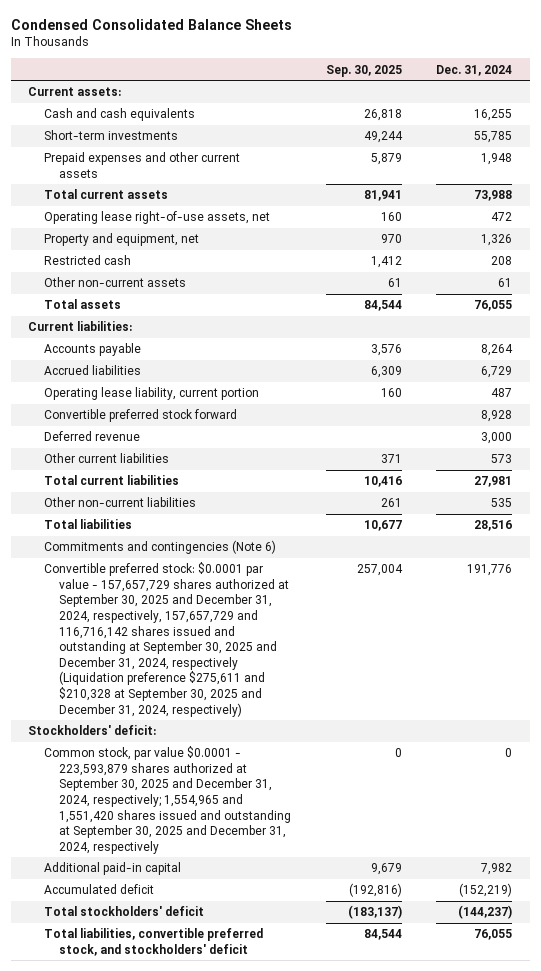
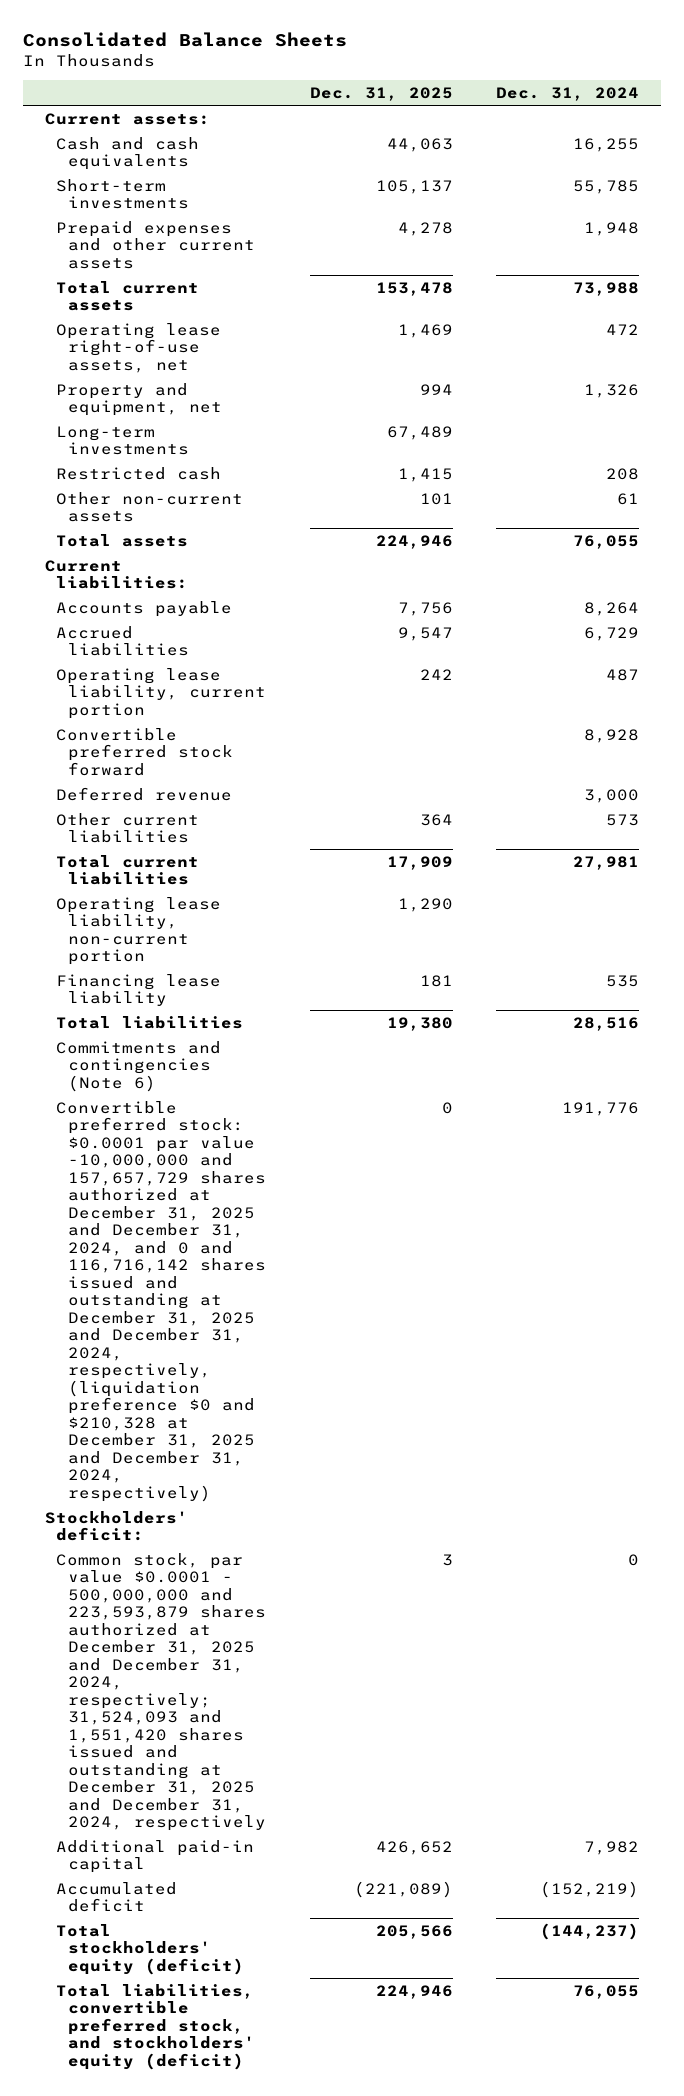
[10,18,292,30] Condensed Consolidated Balance Sheets -> [22,31,347,47] Consolidated Balance Sheets
[325,64,402,77] Sep. 30, 2025 -> none
none -> [309,87,453,102] Dec. 31, 2025
none -> [56,425,190,456] Long-term investments
none -> [56,896,222,966] Operating lease liability, non-current portion
[43,497,196,508] Other non-current liabilities -> [56,973,222,1007] Financing lease liability
[43,562,289,717] Convertible preferred stock: $0.0001 par value - 157,657,729 shares authorized at September 30, 2025 and December 31, 2024, respectively, 157,657,729 and 116,716,142 shares issued and outstanding at September 30, 2025 and December 31, 2024, respectively (Liquidation preference $275,611 and $210,328 at September 30, 2025 and December 31, 2024, respectively) -> [56,1100,267,1502] Convertible preferred stock: $0.0001 par value -10,000,000 and 157,657,729 shares authorized at December 31, 2025 and December 31, 2024, and 0 and 116,716,142 shares issued and outstanding at December 31, 2025 and December 31, 2024, respectively, (liquidation preference $0 and $210,328 at December 31, 2025 and December 31, 2024, respectively)
[43,746,291,854] Common stock, par value $0.0001 - 223,593,879 shares authorized at September 30, 2025 and December 31, 2024, respectively; 1,554,965 and 1,551,420 shares issued and outstanding at September 30, 2025 and December 31, 2024, respectively -> [56,1552,267,1832] Common stock, par value $0.0001 - 500,000,000 and 223,593,879 shares authorized at December 31, 2025 and December 31, 2024, respectively; 31,524,093 and 1,551,420 shares issued and outstanding at December 31, 2025 and December 31, 2024, respectively
[43,906,204,917] Total stockholders' deficit -> [56,1923,245,1975] Total stockholders' equity (deficit)
[43,928,263,956] Total liabilities, convertible preferred stock, and stockholders' deficit -> [56,1983,256,2070] Total liabilities, convertible preferred stock, and stockholders' equity (deficit)

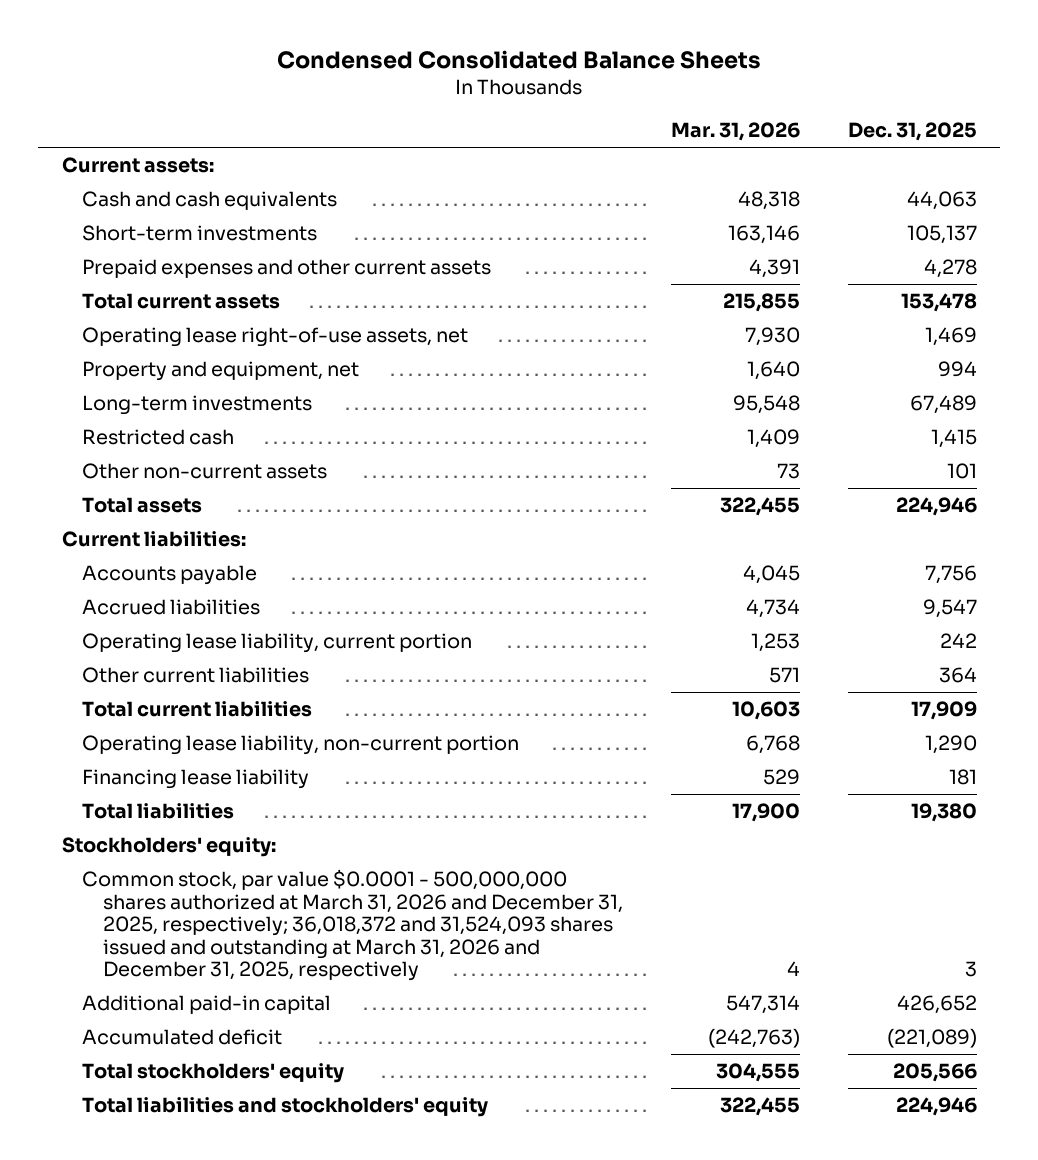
[22,31,347,47] Consolidated Balance Sheets -> [277,49,762,69] Condensed Consolidated Balance Sheets
[496,87,640,102] Dec. 31, 2024 -> none
none -> [670,122,800,142] Mar. 31, 2026
[56,727,234,776] Convertible preferred stock forward -> none
[56,786,233,801] Deferred revenue -> none
[56,1040,222,1092] Commitments and contingencies (Note 6) -> none
[56,1100,267,1502] Convertible preferred stock: $0.0001 par value -10,000,000 and 157,657,729 shares authorized at December 31, 2025 and December 31, 2024, and 0 and 116,716,142 shares issued and outstanding at December 31, 2025 and December 31, 2024, respectively, (liquidation preference $0 and $210,328 at December 31, 2025 and December 31, 2024, respectively) -> none
[44,1510,188,1542] Stockholders' deficit: -> [61,837,276,858] Stockholders' equity:
[56,1552,267,1832] Common stock, par value $0.0001 - 500,000,000 and 223,593,879 shares authorized at December 31, 2025 and December 31, 2024, respectively; 31,524,093 and 1,551,420 shares issued and outstanding at December 31, 2025 and December 31, 2024, respectively -> [82,869,624,982] Common stock, par value $0.0001 - 500,000,000 shares authorized at March 31, 2026 and December 31, 2025, respectively; 36,018,372 and 31,524,093 shares issued and outstanding at March 31, 2026 and December 31, 2025, respectively
[56,1923,245,1975] Total stockholders' equity (deficit) -> [82,1063,345,1084] Total stockholders' equity
[56,1983,256,2070] Total liabilities, convertible preferred stock, and stockholders' equity (deficit) -> [82,1097,489,1118] Total liabilities and stockholders' equity

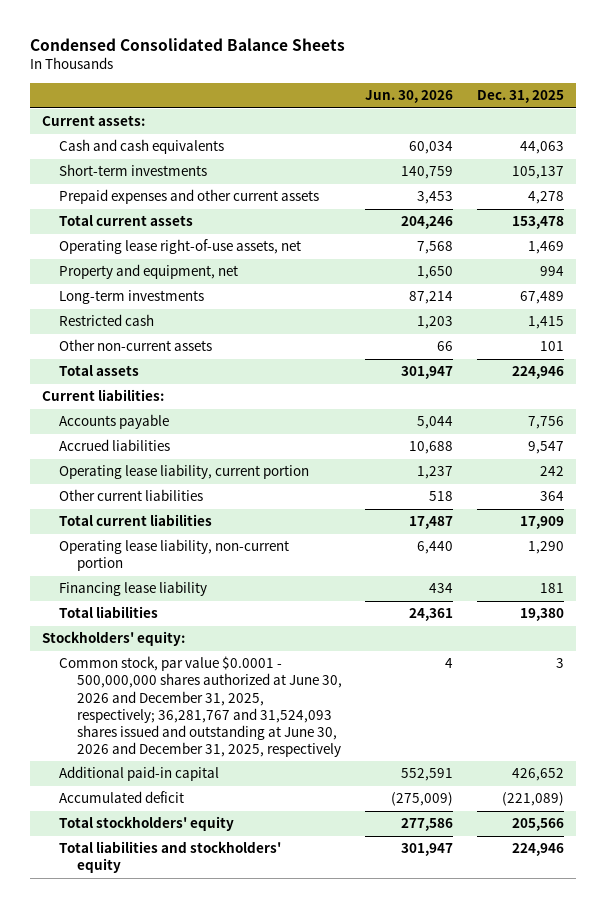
[670,122,800,142] Mar. 31, 2026 -> none
none -> [365,90,454,104] Jun. 30, 2026
[82,869,624,982] Common stock, par value $0.0001 - 500,000,000 shares authorized at March 31, 2026 and December 31, 2025, respectively; 36,018,372 and 31,524,093 shares issued and outstanding at March 31, 2026 and December 31, 2025, respectively -> [59,656,342,757] Common stock, par value $0.0001 - 500,000,000 shares authorized at June 30, 2026 and December 31, 2025, respectively; 36,281,767 and 31,524,093 shares issued and outstanding at June 30, 2026 and December 31, 2025, respectively

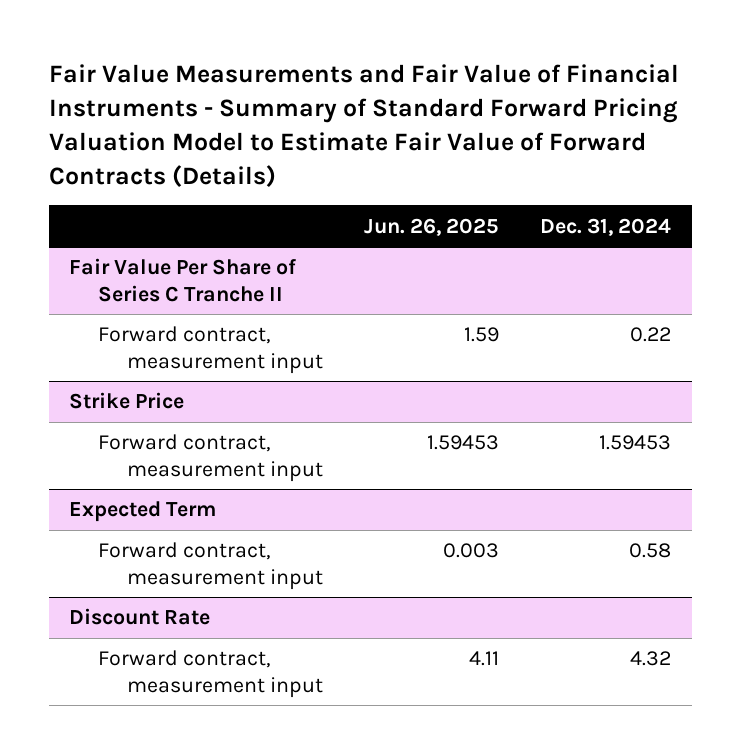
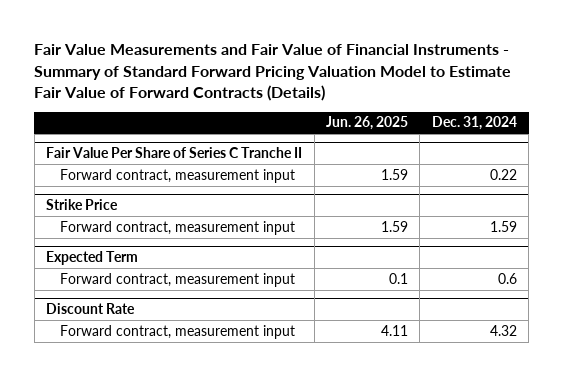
[427,435,500,451] 1.59453 -> [380,220,408,232] 1.59
[599,435,672,451] 1.59453 -> [489,220,517,232] 1.59
[443,543,500,559] 0.003 -> [388,272,408,284] 0.1
[629,543,672,559] 0.58 -> [497,272,517,284] 0.6

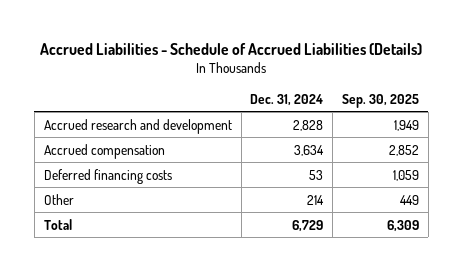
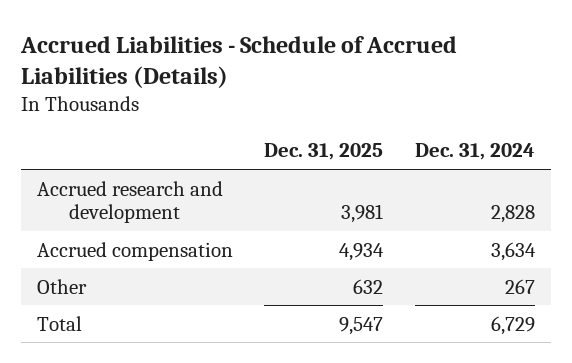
[342,93,420,108] Sep. 30, 2025 -> none
none -> [264,143,384,161] Dec. 31, 2025
[43,168,172,184] Deferred financing costs -> none
[307,194,325,205] 214 -> [504,278,535,294] 267

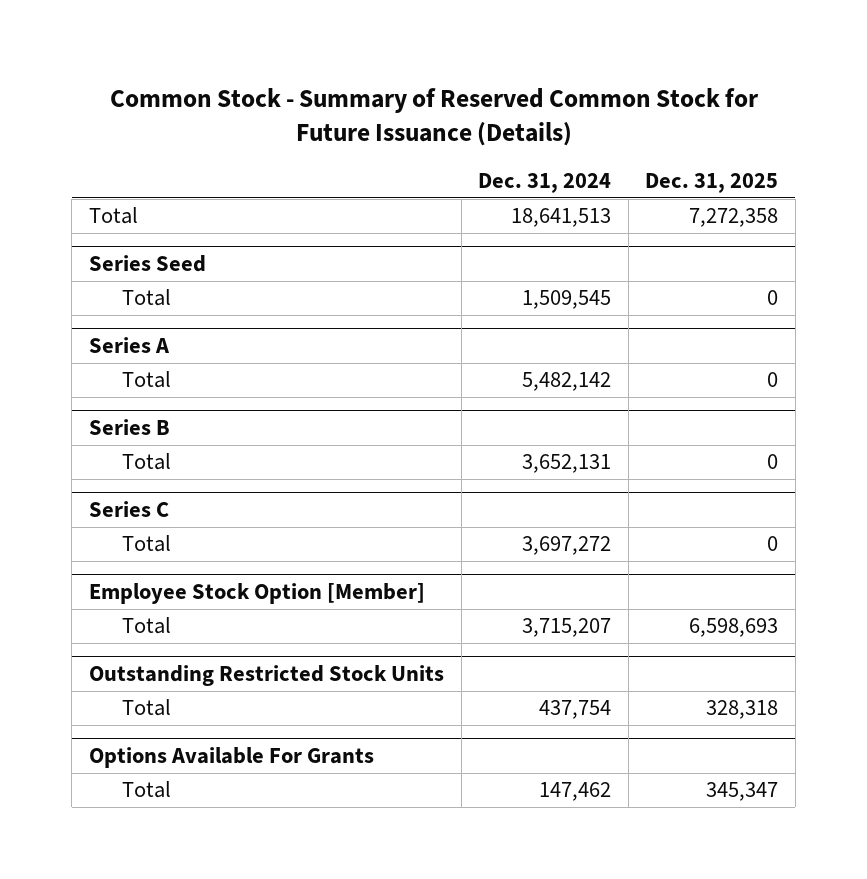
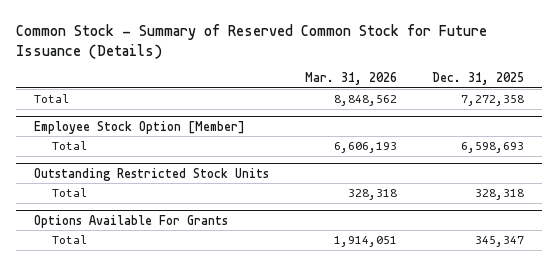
[478,173,612,194] Dec. 31, 2024 -> none
none -> [304,72,397,86] Mar. 31, 2026
[89,254,207,272] Series Seed -> none
[121,289,171,307] Total -> none
[89,336,171,353] Series A -> none
[121,371,171,389] Total -> none
[89,418,171,435] Series B -> none
[121,453,171,471] Total -> none
[89,500,170,517] Series C -> none
[121,535,171,553] Total -> none

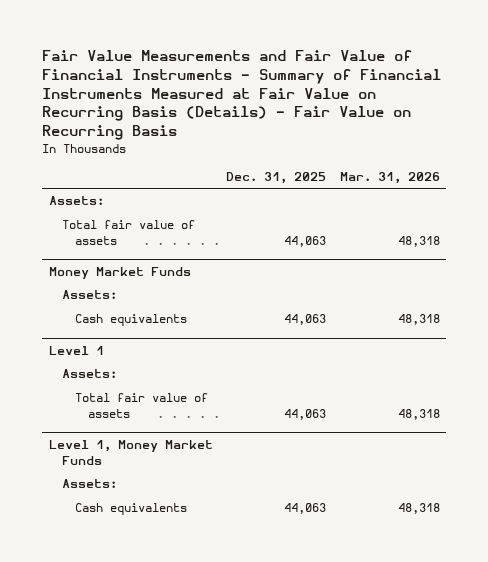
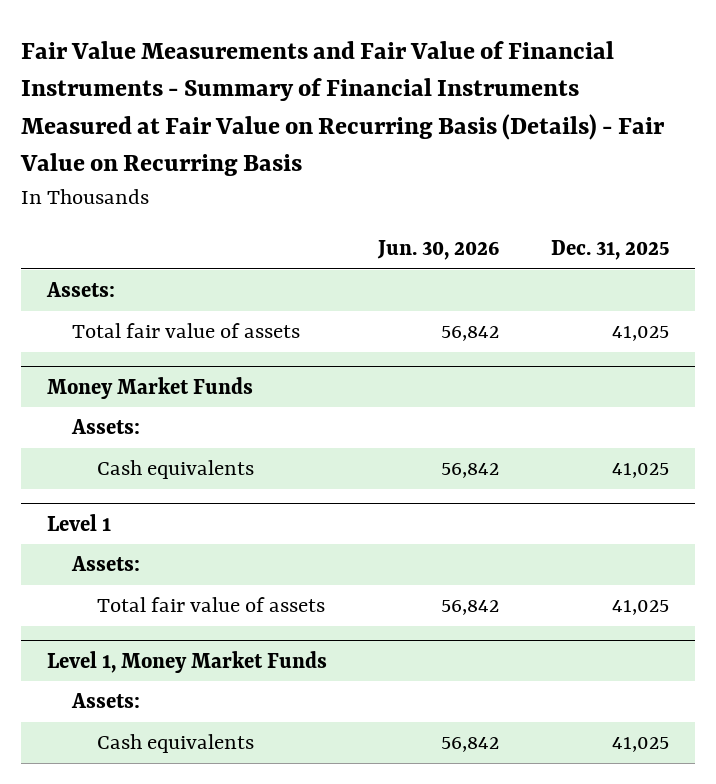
[339,171,440,184] Mar. 31, 2026 -> none
none -> [377,240,500,261] Jun. 30, 2026
[284,235,327,247] 44,063 -> [611,326,669,342] 41,025
[284,314,327,326] 44,063 -> [611,463,669,479] 41,025
[284,408,327,420] 44,063 -> [611,600,669,616] 41,025
[284,503,327,515] 44,063 -> [611,737,669,753] 41,025

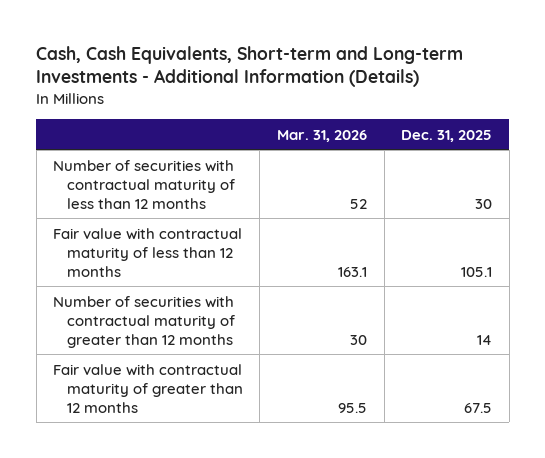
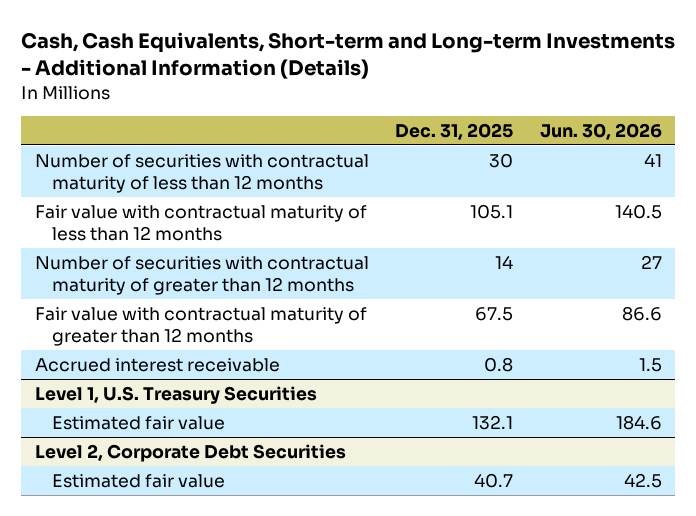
[277,129,368,142] Mar. 31, 2026 -> none
none -> [539,122,662,140] Jun. 30, 2026
none -> [34,357,280,372] Accrued interest receivable
none -> [34,385,317,404] Level 1, U.S. Treasury Securities
none -> [52,415,226,430] Estimated fair value
none -> [34,443,346,462] Level 2, Corporate Debt Securities
none -> [52,473,226,488] Estimated fair value

